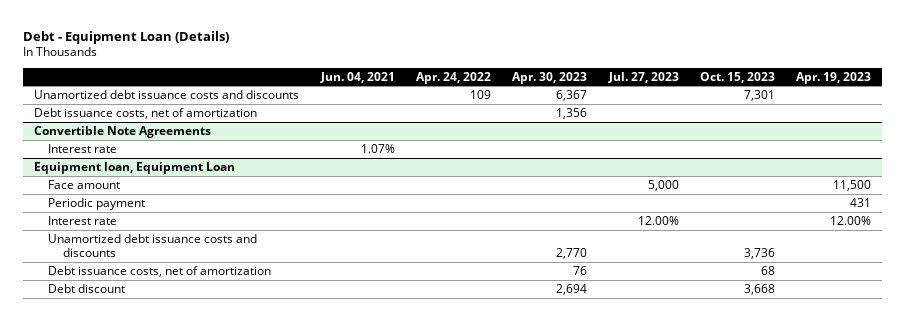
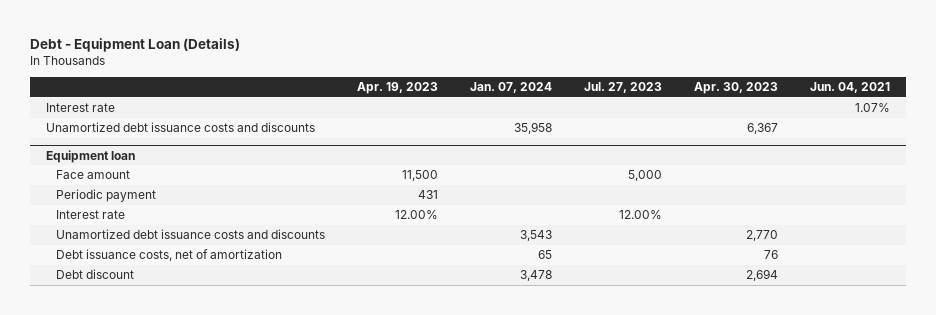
[415,71,491,84] Apr. 24, 2022 -> none
[700,71,776,83] Oct. 15, 2023 -> none
none -> [470,82,553,94] Jan. 07, 2024
none -> [46,103,116,113] Interest rate
[34,107,258,119] Debt issuance costs, net of amortization -> none
[34,125,212,138] Convertible Note Agreements -> none
[48,143,118,153] Interest rate -> none
[34,161,236,174] Equipment loan, Equipment Loan -> [46,149,136,163] Equipment loan

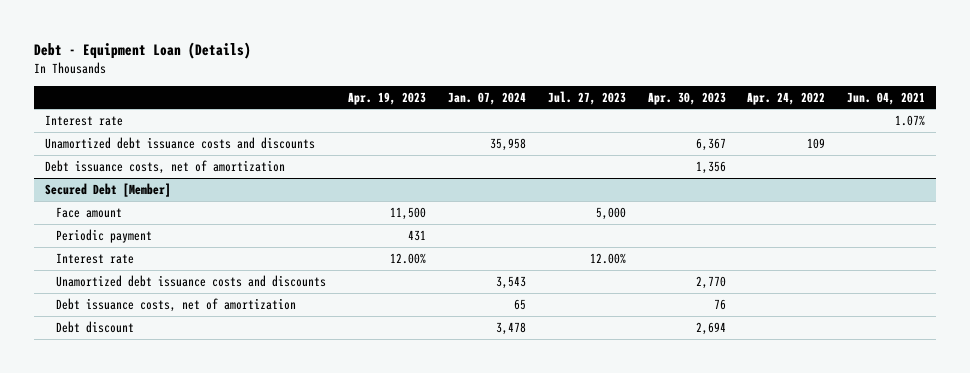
none -> [747,91,826,105] Apr. 24, 2022
none -> [45,159,286,174] Debt issuance costs, net of amortization
[46,149,136,163] Equipment loan -> [45,182,172,197] Secured Debt [Member]

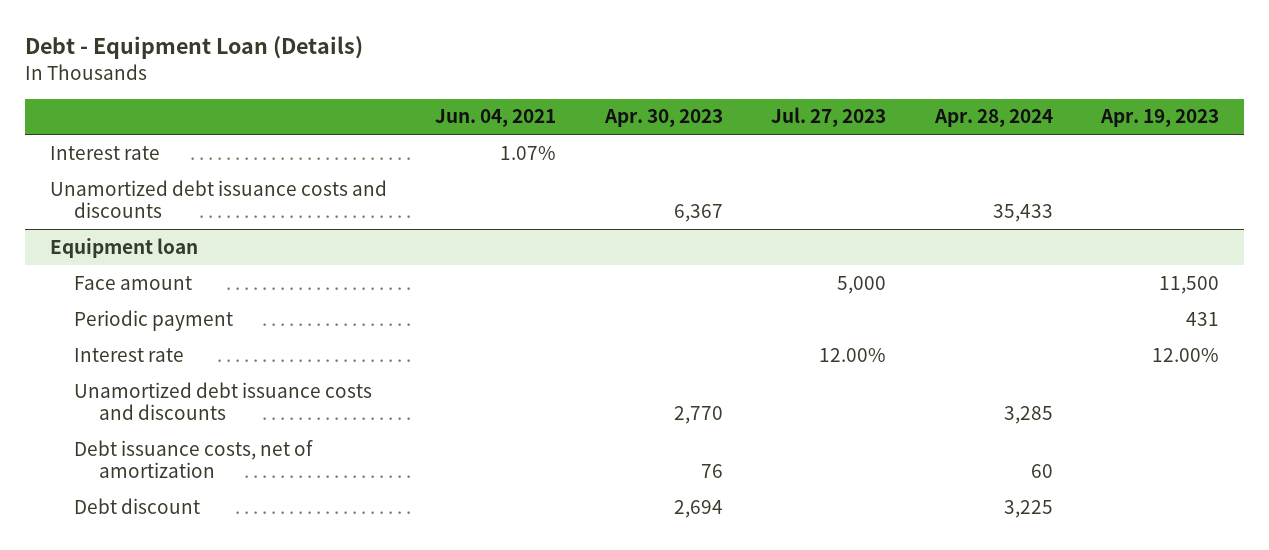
[447,91,526,105] Jan. 07, 2024 -> none
[747,91,826,105] Apr. 24, 2022 -> none
none -> [933,109,1053,128] Apr. 28, 2024
[45,159,286,174] Debt issuance costs, net of amortization -> none
[45,182,172,197] Secured Debt [Member] -> [49,237,198,258] Equipment loan

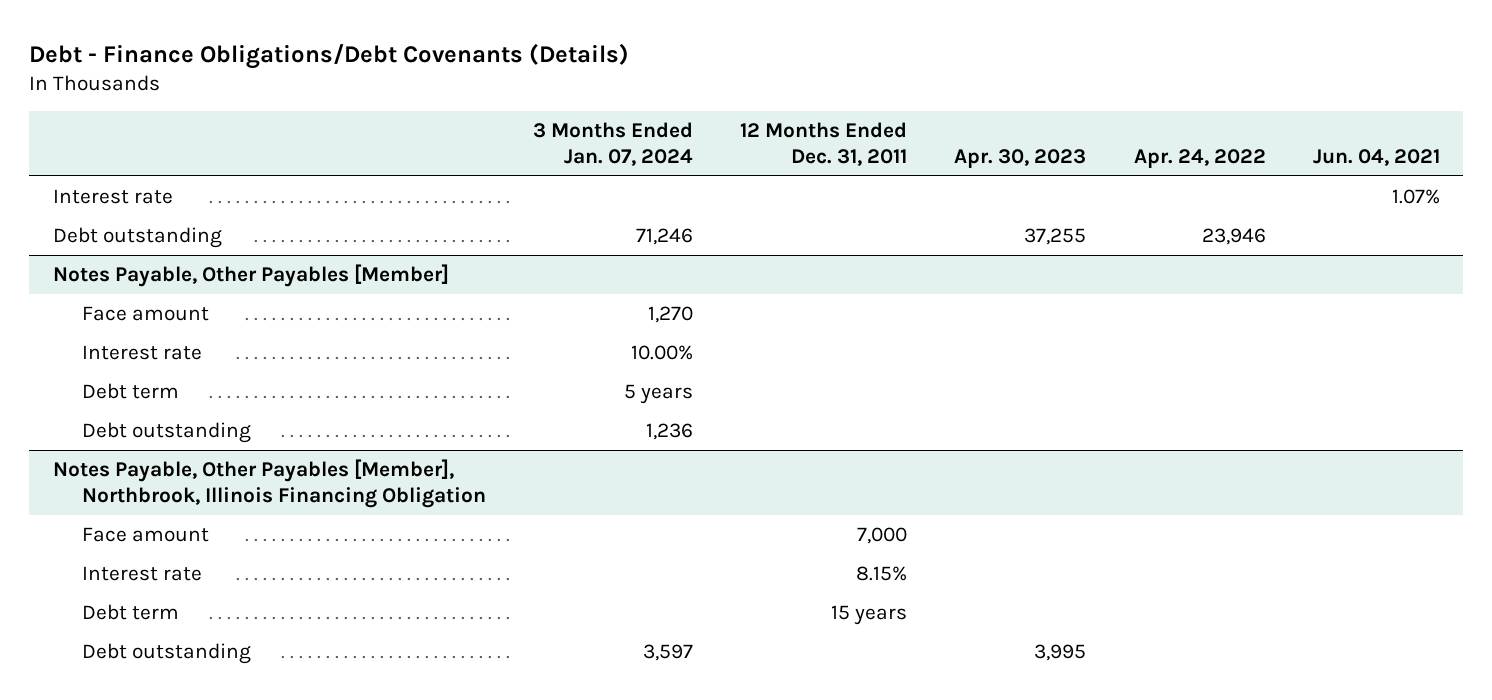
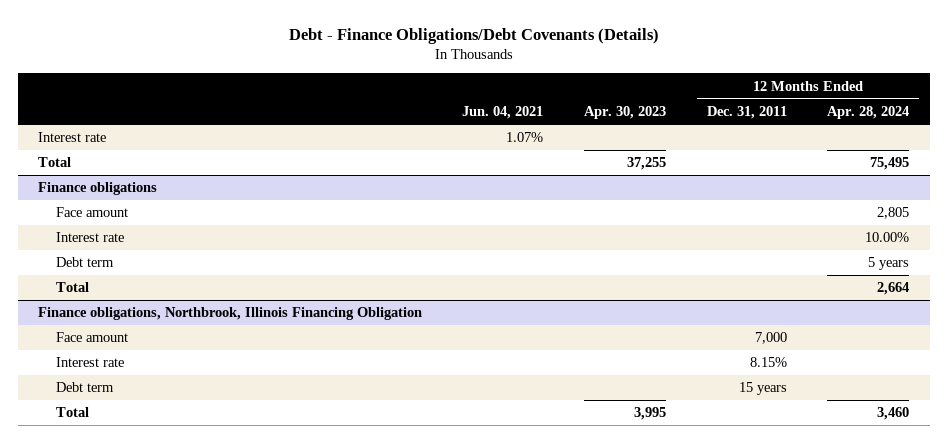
[533,121,694,166] 3 Months Ended Jan. 07, 2024 -> none
[1133,148,1266,168] Apr. 24, 2022 -> none
none -> [827,105,910,119] Apr. 28, 2024
[52,226,222,248] Debt outstanding -> [37,157,71,168] Total
[52,263,449,287] Notes Payable, Other Payables [Member] -> [37,182,157,196] Finance obligations
[81,421,251,443] Debt outstanding -> [56,282,90,293] Total
[52,458,486,508] Notes Payable, Other Payables [Member], Northbrook, Illinois Financing Obligation -> [37,307,422,321] Finance obligations, Northbrook, Illinois Financing Obligation
[81,642,251,664] Debt outstanding -> [56,407,90,418] Total

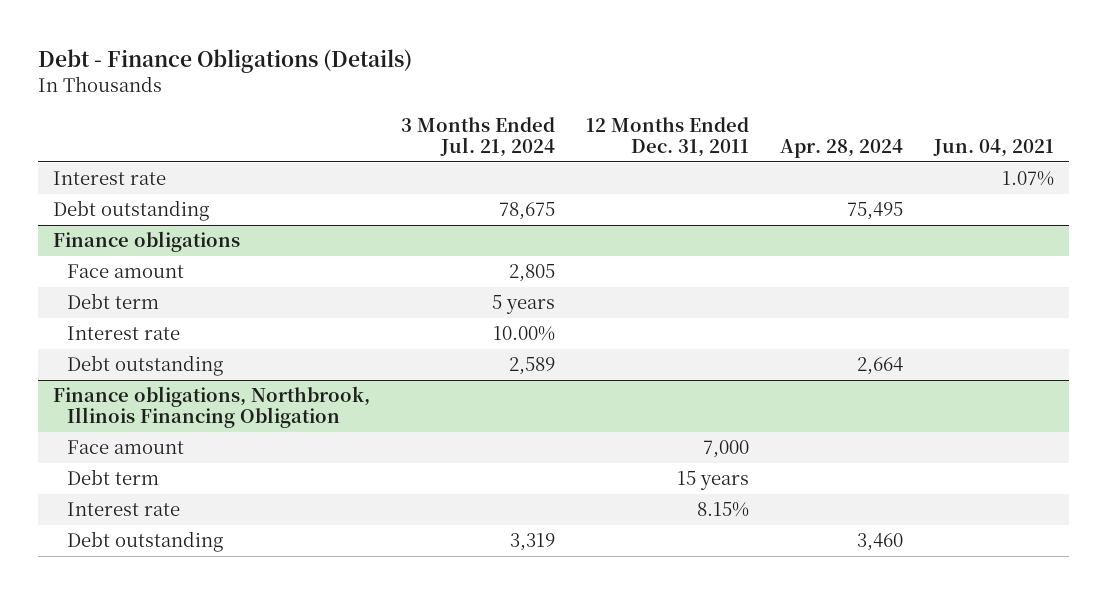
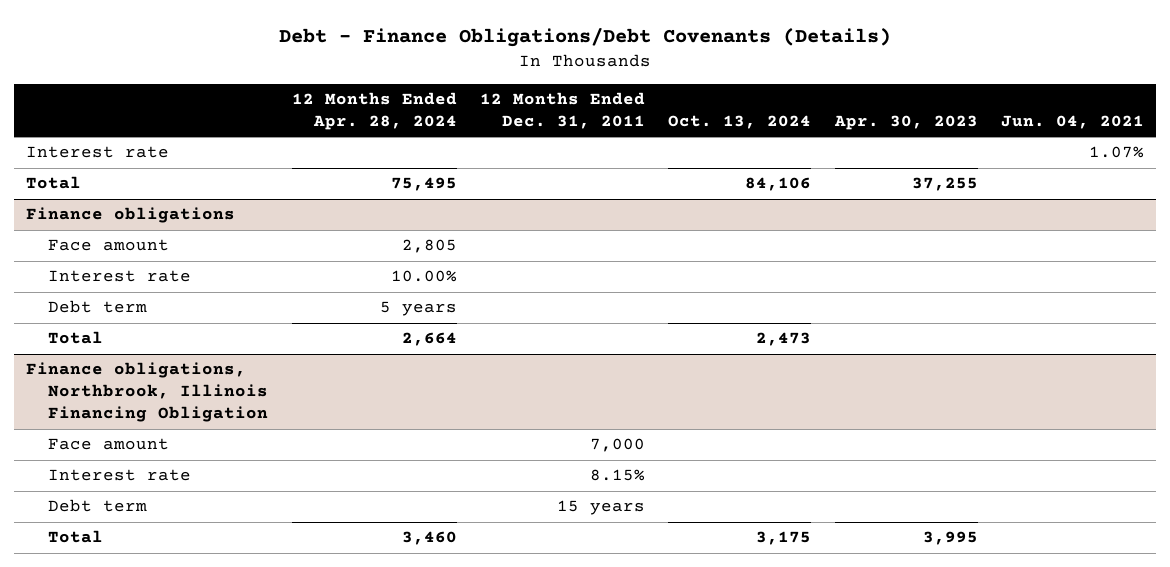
[37,48,412,73] Debt - Finance Obligations (Details) -> [279,27,892,47] Debt - Finance Obligations/Debt Covenants (Details)
[401,117,556,158] 3 Months Ended Jul. 21, 2024 -> none
[779,139,903,159] Apr. 28, 2024 -> none
none -> [291,91,457,130] 12 Months Ended Apr. 28, 2024
none -> [668,114,812,129] Oct. 13, 2024
none -> [833,114,978,130] Apr. 30, 2023
[53,199,210,221] Debt outstanding -> [26,176,82,190] Total
[67,292,160,309] Debt term -> [48,300,148,314] Debt term
[67,354,224,376] Debt outstanding -> [48,331,104,345] Total
[67,468,160,485] Debt term -> [48,499,148,513] Debt term
[67,530,224,552] Debt outstanding -> [48,530,104,544] Total

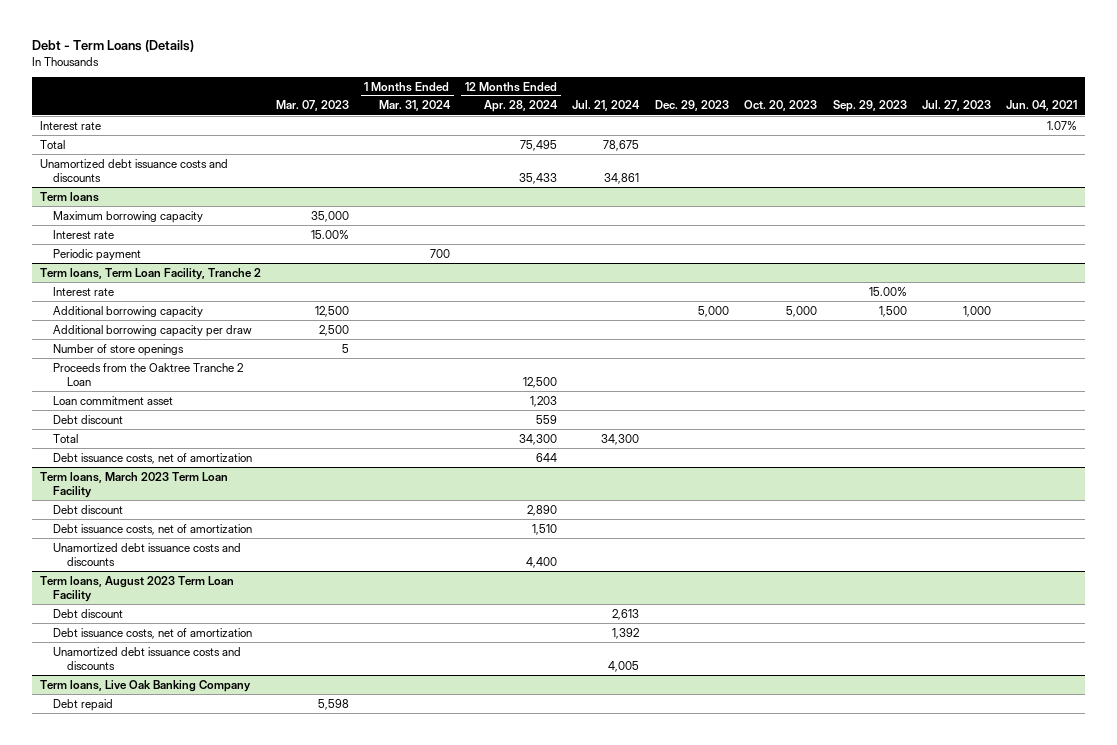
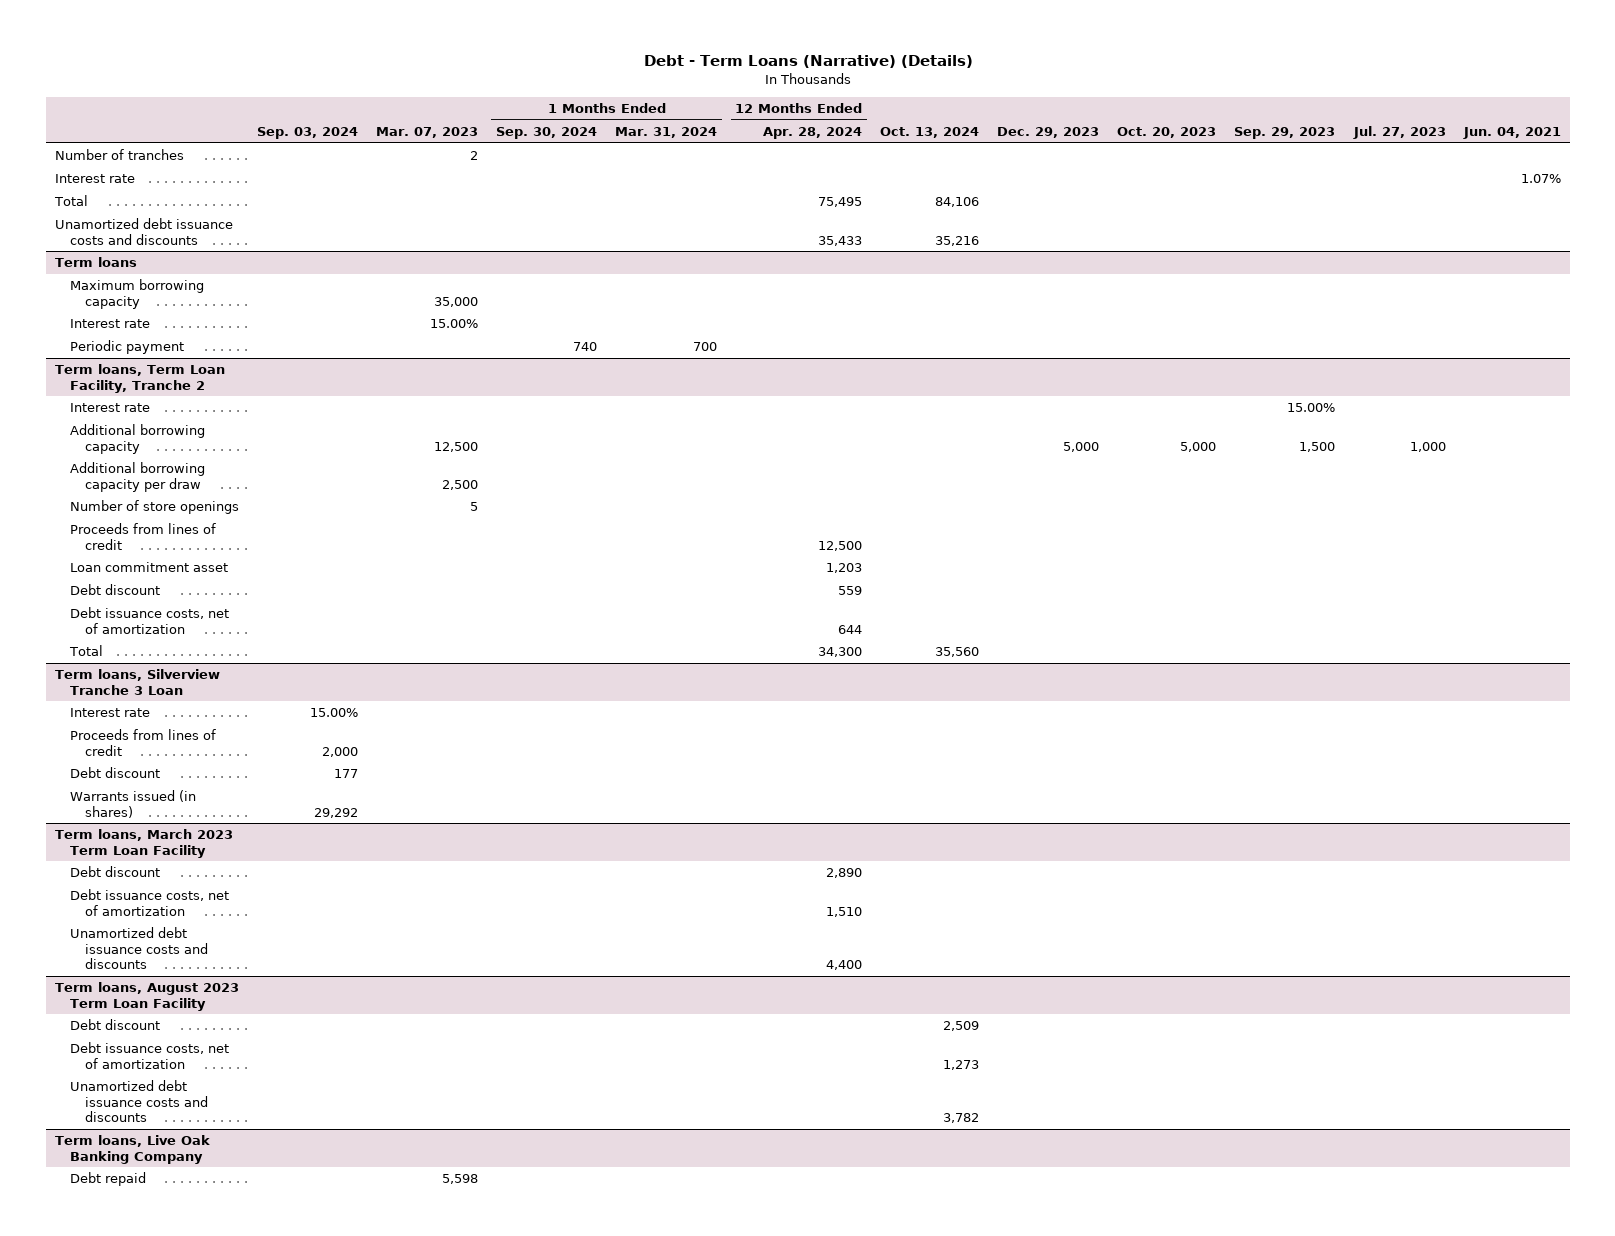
[32,40,195,53] Debt - Term Loans (Details) -> [643,55,973,69] Debt - Term Loans (Narrative) (Details)
[572,100,641,112] Jul. 21, 2024 -> none
none -> [256,127,358,140] Sep. 03, 2024
none -> [495,127,597,140] Sep. 30, 2024
none -> [880,127,980,139] Oct. 13, 2024
none -> [54,149,184,161] Number of tranches
[53,362,244,387] Proceeds from the Oaktree Tranche 2 Loan -> [69,523,216,550] Proceeds from lines of credit
[53,433,79,443] Total -> [68,645,103,657] Total
none -> [54,669,220,695] Term loans, Silverview Tranche 3 Loan
none -> [69,708,150,718] Interest rate
none -> [69,729,216,756] Proceeds from lines of credit
none -> [69,767,160,779] Debt discount
none -> [69,790,196,818] Warrants issued (in shares)

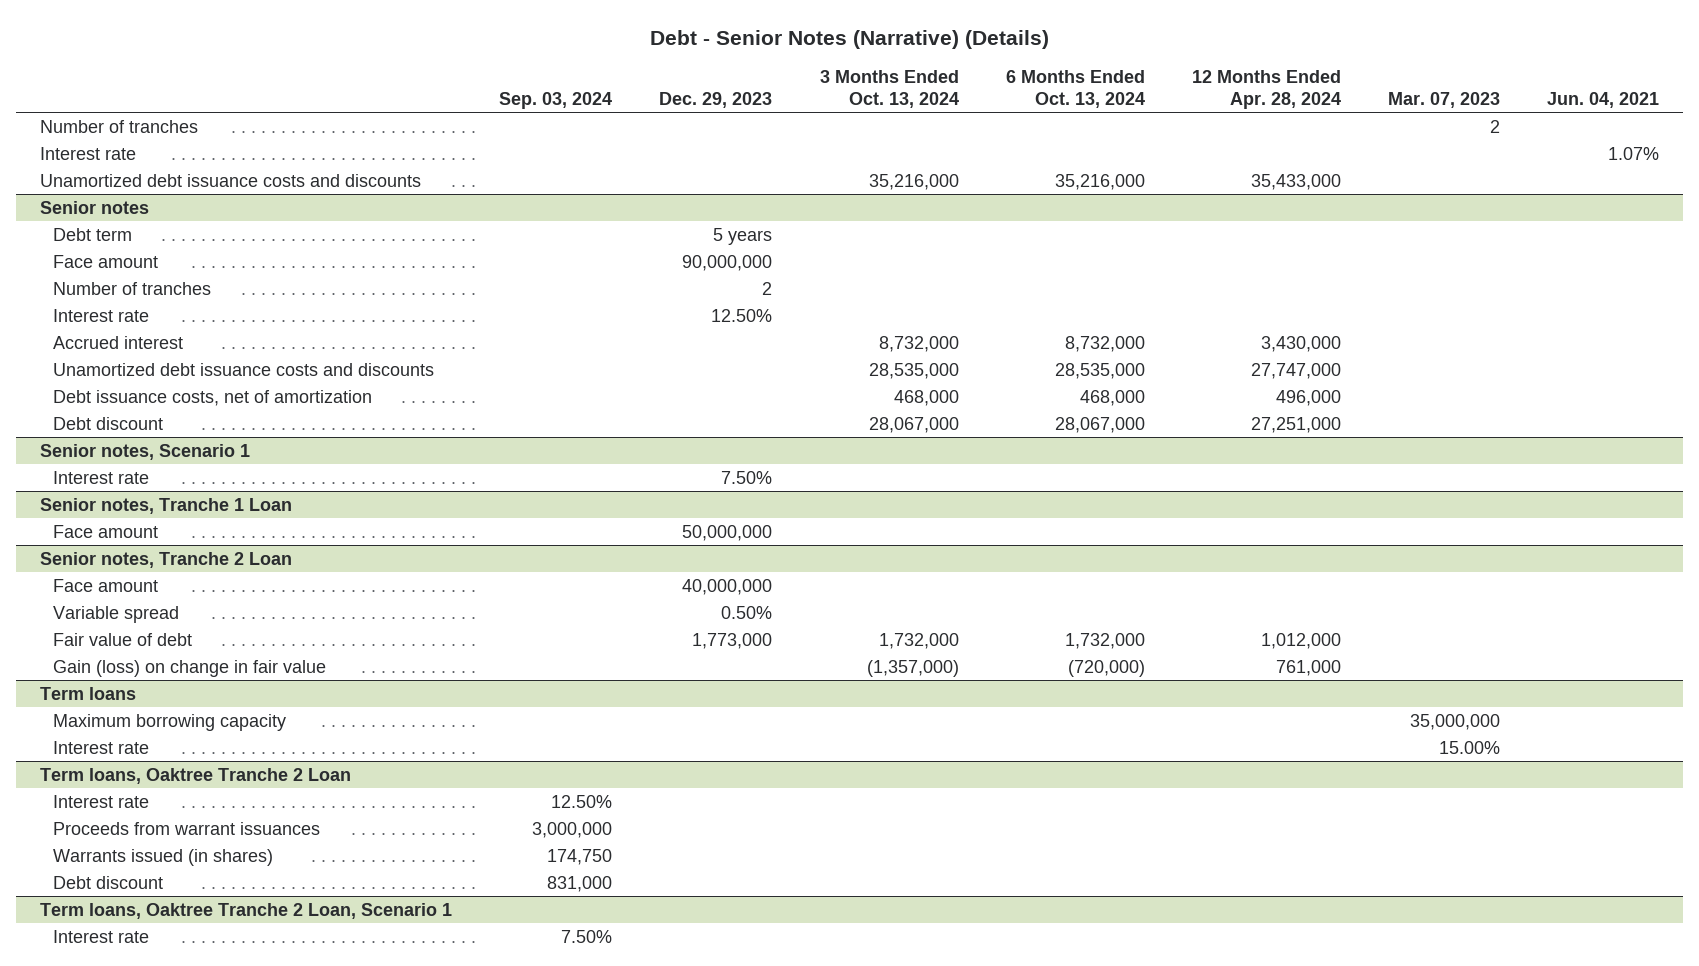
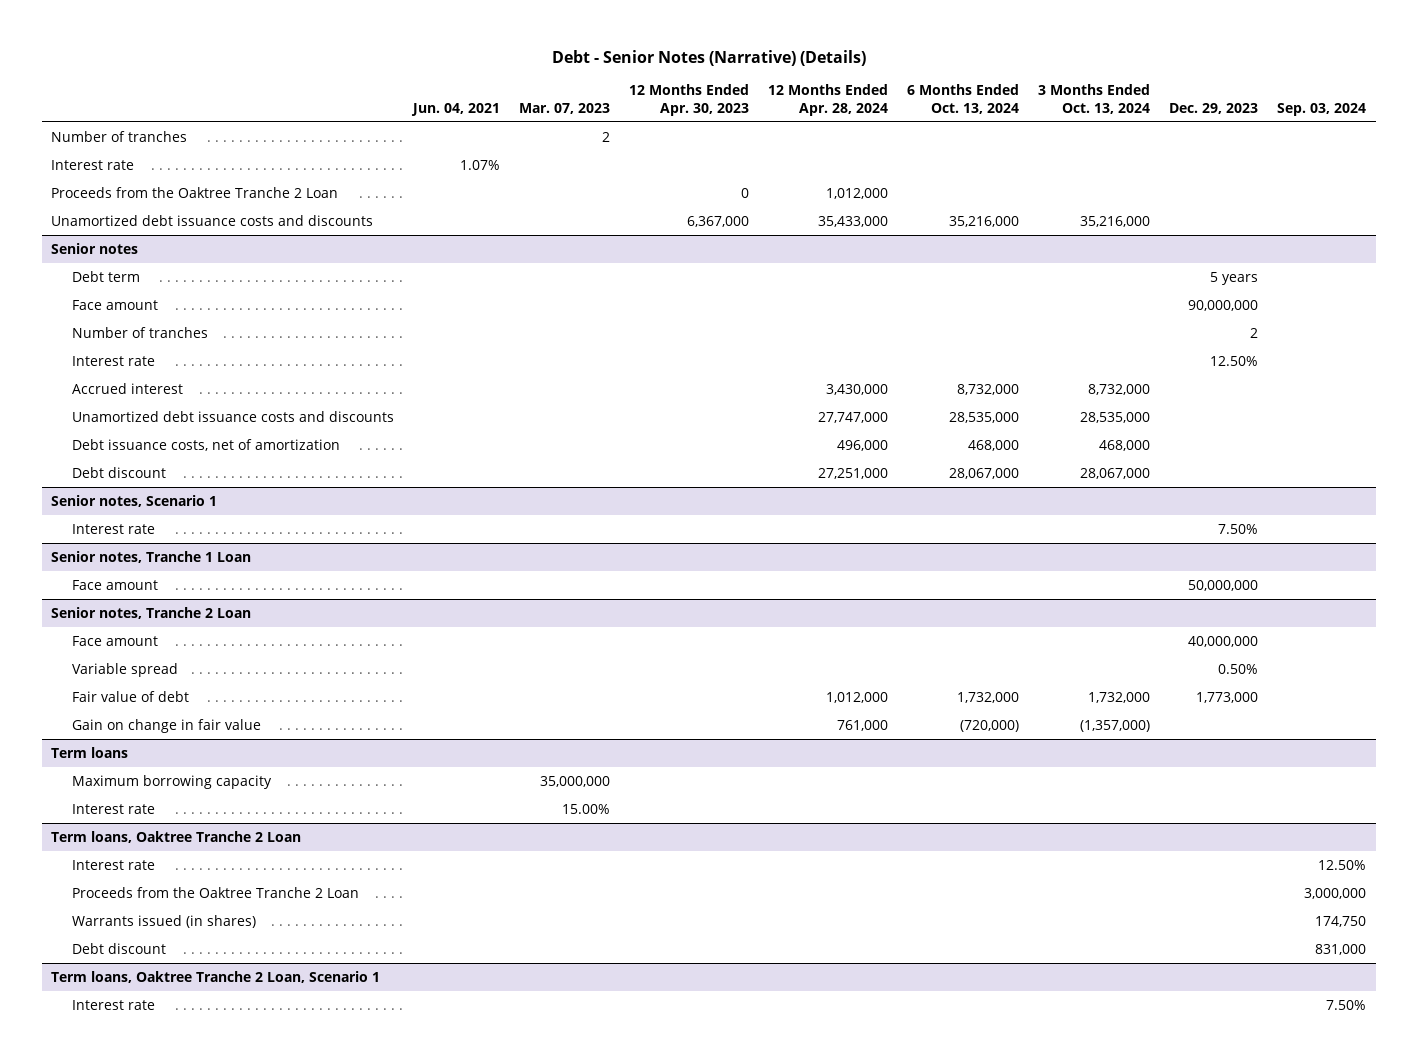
none -> [629,84,750,116] 12 Months Ended Apr. 30, 2023
none -> [51,186,339,198] Proceeds from the Oaktree Tranche 2 Loan
[52,659,326,677] Gain (loss) on change in fair value -> [71,718,261,733] Gain on change in fair value
[52,821,320,835] Proceeds from warrant issuances -> [71,886,359,898] Proceeds from the Oaktree Tranche 2 Loan

